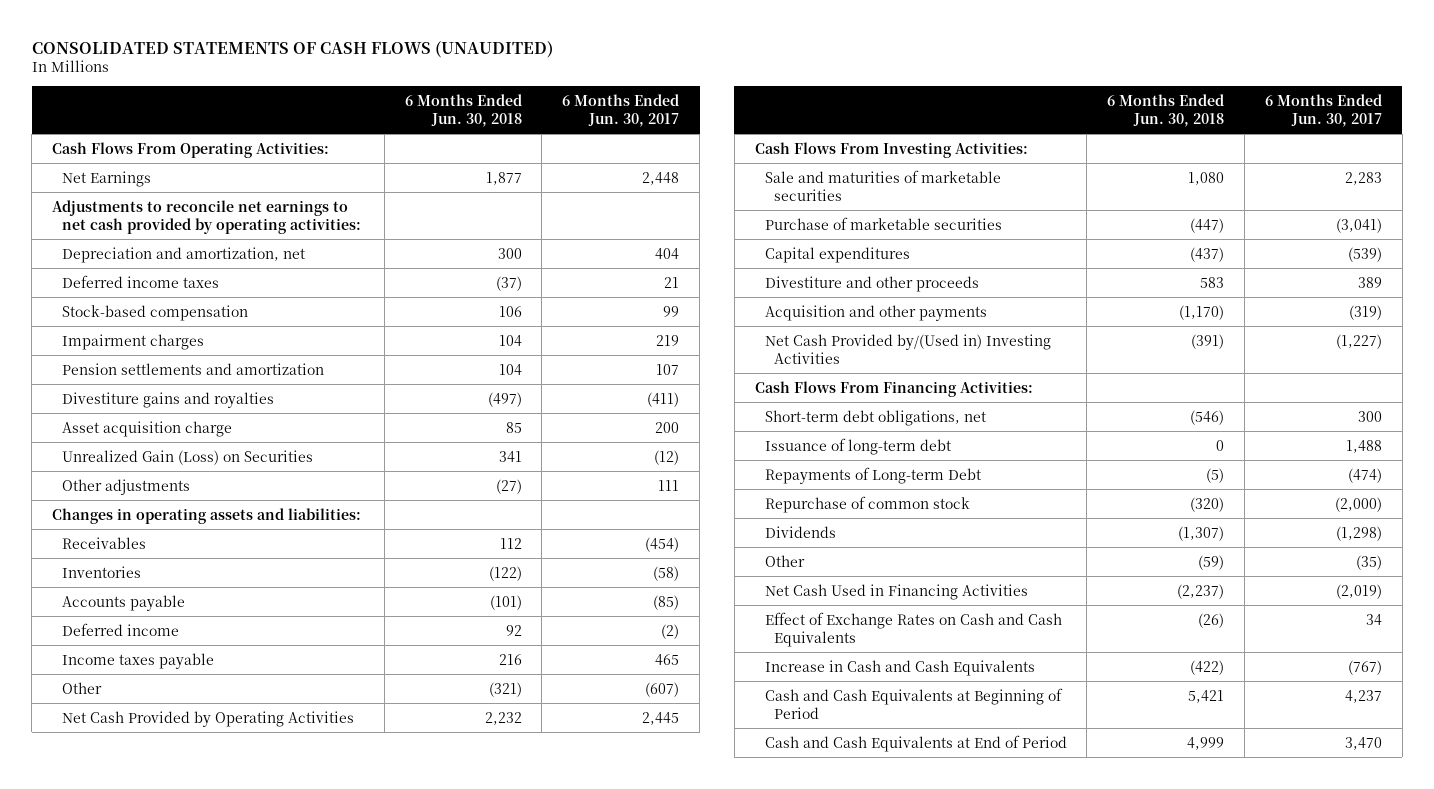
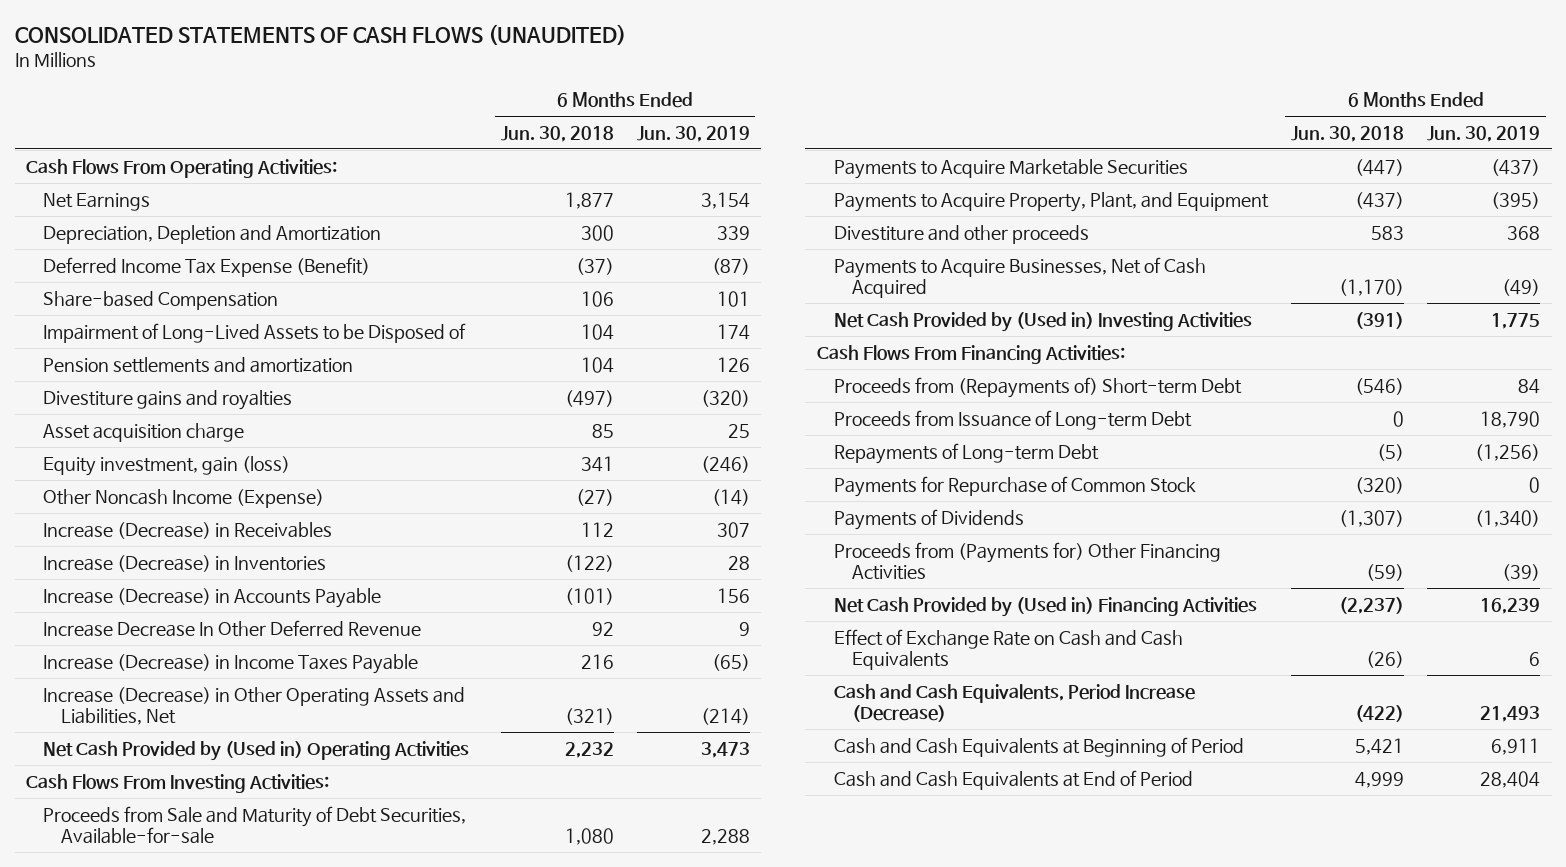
[562,93,680,128] 6 Months Ended Jun. 30, 2017 -> none
none -> [636,125,750,142] Jun. 30, 2019
[52,199,361,234] Adjustments to reconcile net earnings to net cash provided by operating activities: -> none
[61,246,305,263] Depreciation and amortization, net -> [43,224,382,244] Depreciation, Depletion and Amortization
[61,274,219,288] Deferred income taxes -> [43,256,371,277] Deferred Income Tax Expense (Benefit)
[61,304,248,321] Stock-based compensation -> [43,290,279,310] Share-based Compensation
[61,333,204,350] Impairment charges -> [43,322,467,343] Impairment of Long-Lived Assets to be Disposed of
[52,507,362,524] Changes in operating assets and liabilities: -> none
[61,622,179,636] Deferred income -> none
[61,449,313,465] Unrealized Gain (Loss) on Securities -> [43,455,291,476] Equity investment, gain (loss)
[61,478,190,495] Other adjustments -> [43,488,325,508] Other Noncash Income (Expense)
[61,536,146,549] Receivables -> [43,521,333,539] Increase (Decrease) in Receivables
[61,565,141,578] Inventories -> [43,554,327,572] Increase (Decrease) in Inventories
[61,594,185,611] Accounts payable -> [43,587,382,608] Increase (Decrease) in Accounts Payable
none -> [43,619,422,637] Increase Decrease In Other Deferred Revenue
[61,652,214,669] Income taxes payable -> [43,653,419,674] Increase (Decrease) in Income Taxes Payable
[61,681,102,694] Other -> [43,686,466,725] Increase (Decrease) in Other Operating Assets and Liabilities, Net
[61,710,354,727] Net Cash Provided by Operating Activities -> [43,740,470,761] Net Cash Provided by (Used in) Operating Activities
[764,169,1001,201] Sale and maturities of marketable securities -> [43,805,467,844] Proceeds from Sale and Maturity of Debt Securities, Available-for-sale
[764,216,1002,230] Purchase of marketable securities -> [834,158,1189,179] Payments to Acquire Marketable Securities
[764,246,910,263] Capital expenditures -> [834,191,1270,212] Payments to Acquire Property, Plant, and Equipment
[764,304,987,321] Acquisition and other payments -> [834,256,1207,298] Payments to Acquire Businesses, Net of Cash Acquired
[764,333,1051,364] Net Cash Provided by/(Used in) Investing Activities -> [834,311,1253,332] Net Cash Provided by (Used in) Investing Activities
[764,409,986,426] Short-term debt obligations, net -> [834,376,1243,398] Proceeds from (Repayments of) Short-term Debt
[764,437,951,455] Issuance of long-term debt -> [834,409,1193,430] Proceeds from Issuance of Long-term Debt
[764,495,970,513] Repurchase of common stock -> [834,475,1197,497] Payments for Repurchase of Common Stock
[764,525,836,538] Dividends -> [834,508,1025,530] Payments of Dividends
[764,554,805,567] Other -> [834,541,1222,580] Proceeds from (Payments for) Other Financing Activities
[764,583,1028,600] Net Cash Used in Financing Activities -> [834,596,1258,617] Net Cash Provided by (Used in) Financing Activities
[764,611,1062,647] Effect of Exchange Rates on Cash and Cash Equivalents -> [834,628,1184,670] Effect of Exchange Rate on Cash and Cash Equivalents
[764,659,1035,676] Increase in Cash and Cash Equivalents -> [834,683,1196,722] Cash and Cash Equivalents, Period Increase (Decrease)

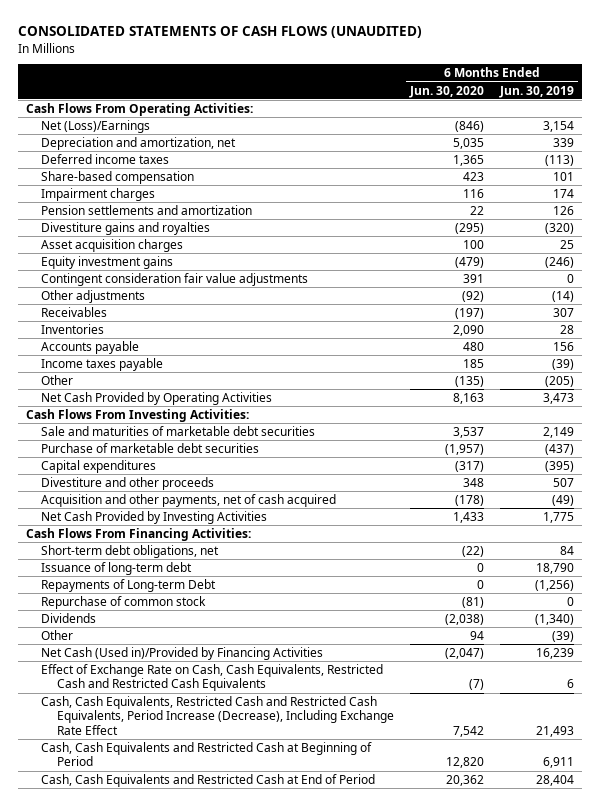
[500,125,614,142] Jun. 30, 2018 -> none
none -> [409,85,485,98] Jun. 30, 2020
[43,192,151,211] Net Earnings -> [41,119,151,133] Net (Loss)/Earnings
[43,224,382,244] Depreciation, Depletion and Amortization -> [41,136,237,150] Depreciation and amortization, net
[43,256,371,277] Deferred Income Tax Expense (Benefit) -> [41,153,170,164] Deferred income taxes
[711,257,750,275] (87) -> [545,154,575,166] (113)
[43,290,279,310] Share-based Compensation -> [41,170,195,184] Share-based compensation
[43,322,467,343] Impairment of Long-Lived Assets to be Disposed of -> [41,187,156,201] Impairment charges
[43,619,422,637] Increase Decrease In Other Deferred Revenue -> none
[43,686,466,725] Increase (Decrease) in Other Operating Assets and Liabilities, Net -> none
[43,422,245,442] Asset acquisition charge -> [41,238,184,252] Asset acquisition charges
[43,455,291,476] Equity investment, gain (loss) -> [41,255,174,269] Equity investment gains
none -> [41,272,309,286] Contingent consideration fair value adjustments
[43,488,325,508] Other Noncash Income (Expense) -> [41,289,146,303] Other adjustments
[43,521,333,539] Increase (Decrease) in Receivables -> [41,306,108,317] Receivables
[43,554,327,572] Increase (Decrease) in Inventories -> [41,323,105,334] Inventories
[43,587,382,608] Increase (Decrease) in Accounts Payable -> [41,340,140,354] Accounts payable
[43,653,419,674] Increase (Decrease) in Income Taxes Payable -> [41,357,164,371] Income taxes payable
[711,653,750,671] (65) -> [552,358,575,370] (39)
none -> [41,374,74,385] Other
[43,740,470,761] Net Cash Provided by (Used in) Operating Activities -> [41,391,273,405] Net Cash Provided by Operating Activities
[43,805,467,844] Proceeds from Sale and Maturity of Debt Securities, Available-for-sale -> [41,425,316,436] Sale and maturities of marketable debt securities
[700,828,750,845] 2,288 -> [543,426,575,438] 2,149
[834,158,1189,179] Payments to Acquire Marketable Securities -> [41,442,260,453] Purchase of marketable debt securities
[834,191,1270,212] Payments to Acquire Property, Plant, and Equipment -> [41,459,157,473] Capital expenditures
[1507,225,1541,240] 368 -> [553,477,575,487] 507
[834,256,1207,298] Payments to Acquire Businesses, Net of Cash Acquired -> [41,493,337,507] Acquisition and other payments, net of cash acquired
[834,311,1253,332] Net Cash Provided by (Used in) Investing Activities -> [41,510,268,524] Net Cash Provided by Investing Activities
[834,376,1243,398] Proceeds from (Repayments of) Short-term Debt -> [41,544,220,558] Short-term debt obligations, net
[834,409,1193,430] Proceeds from Issuance of Long-term Debt -> [41,561,193,575] Issuance of long-term debt
[834,475,1197,497] Payments for Repurchase of Common Stock -> [41,595,207,609] Repurchase of common stock
[834,508,1025,530] Payments of Dividends -> [41,612,97,623] Dividends
[834,541,1222,580] Proceeds from (Payments for) Other Financing Activities -> [41,629,74,640] Other
[834,596,1258,617] Net Cash Provided by (Used in) Financing Activities -> [41,646,324,660] Net Cash (Used in)/Provided by Financing Activities
[834,628,1184,670] Effect of Exchange Rate on Cash and Cash Equivalents -> [41,663,384,692] Effect of Exchange Rate on Cash, Cash Equivalents, Restricted Cash and Restricted Cash Equivalents
[834,683,1196,722] Cash and Cash Equivalents, Period Increase (Decrease) -> [41,695,394,735] Cash, Cash Equivalents, Restricted Cash and Restricted Cash Equivalents, Period Increase (Decrease), Including Exchange Rate Effect
[834,736,1245,757] Cash and Cash Equivalents at Beginning of Period -> [41,741,373,767] Cash, Cash Equivalents and Restricted Cash at Beginning of Period
[834,769,1194,790] Cash and Cash Equivalents at End of Period -> [41,773,376,787] Cash, Cash Equivalents and Restricted Cash at End of Period

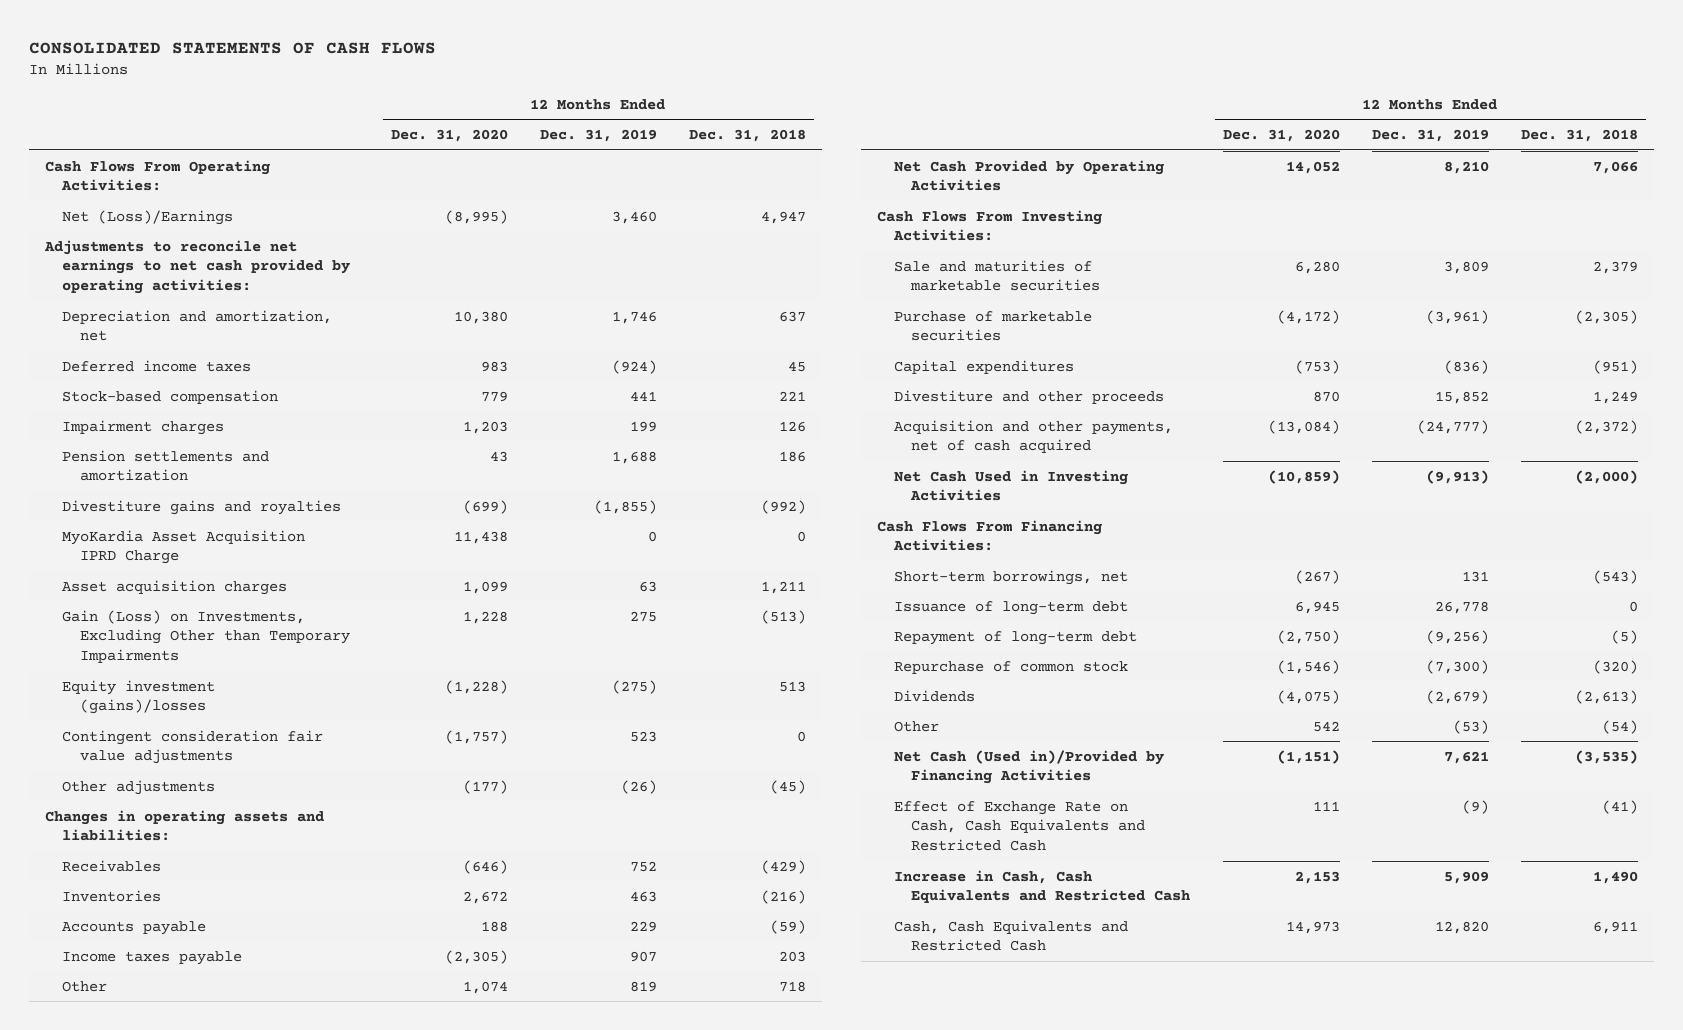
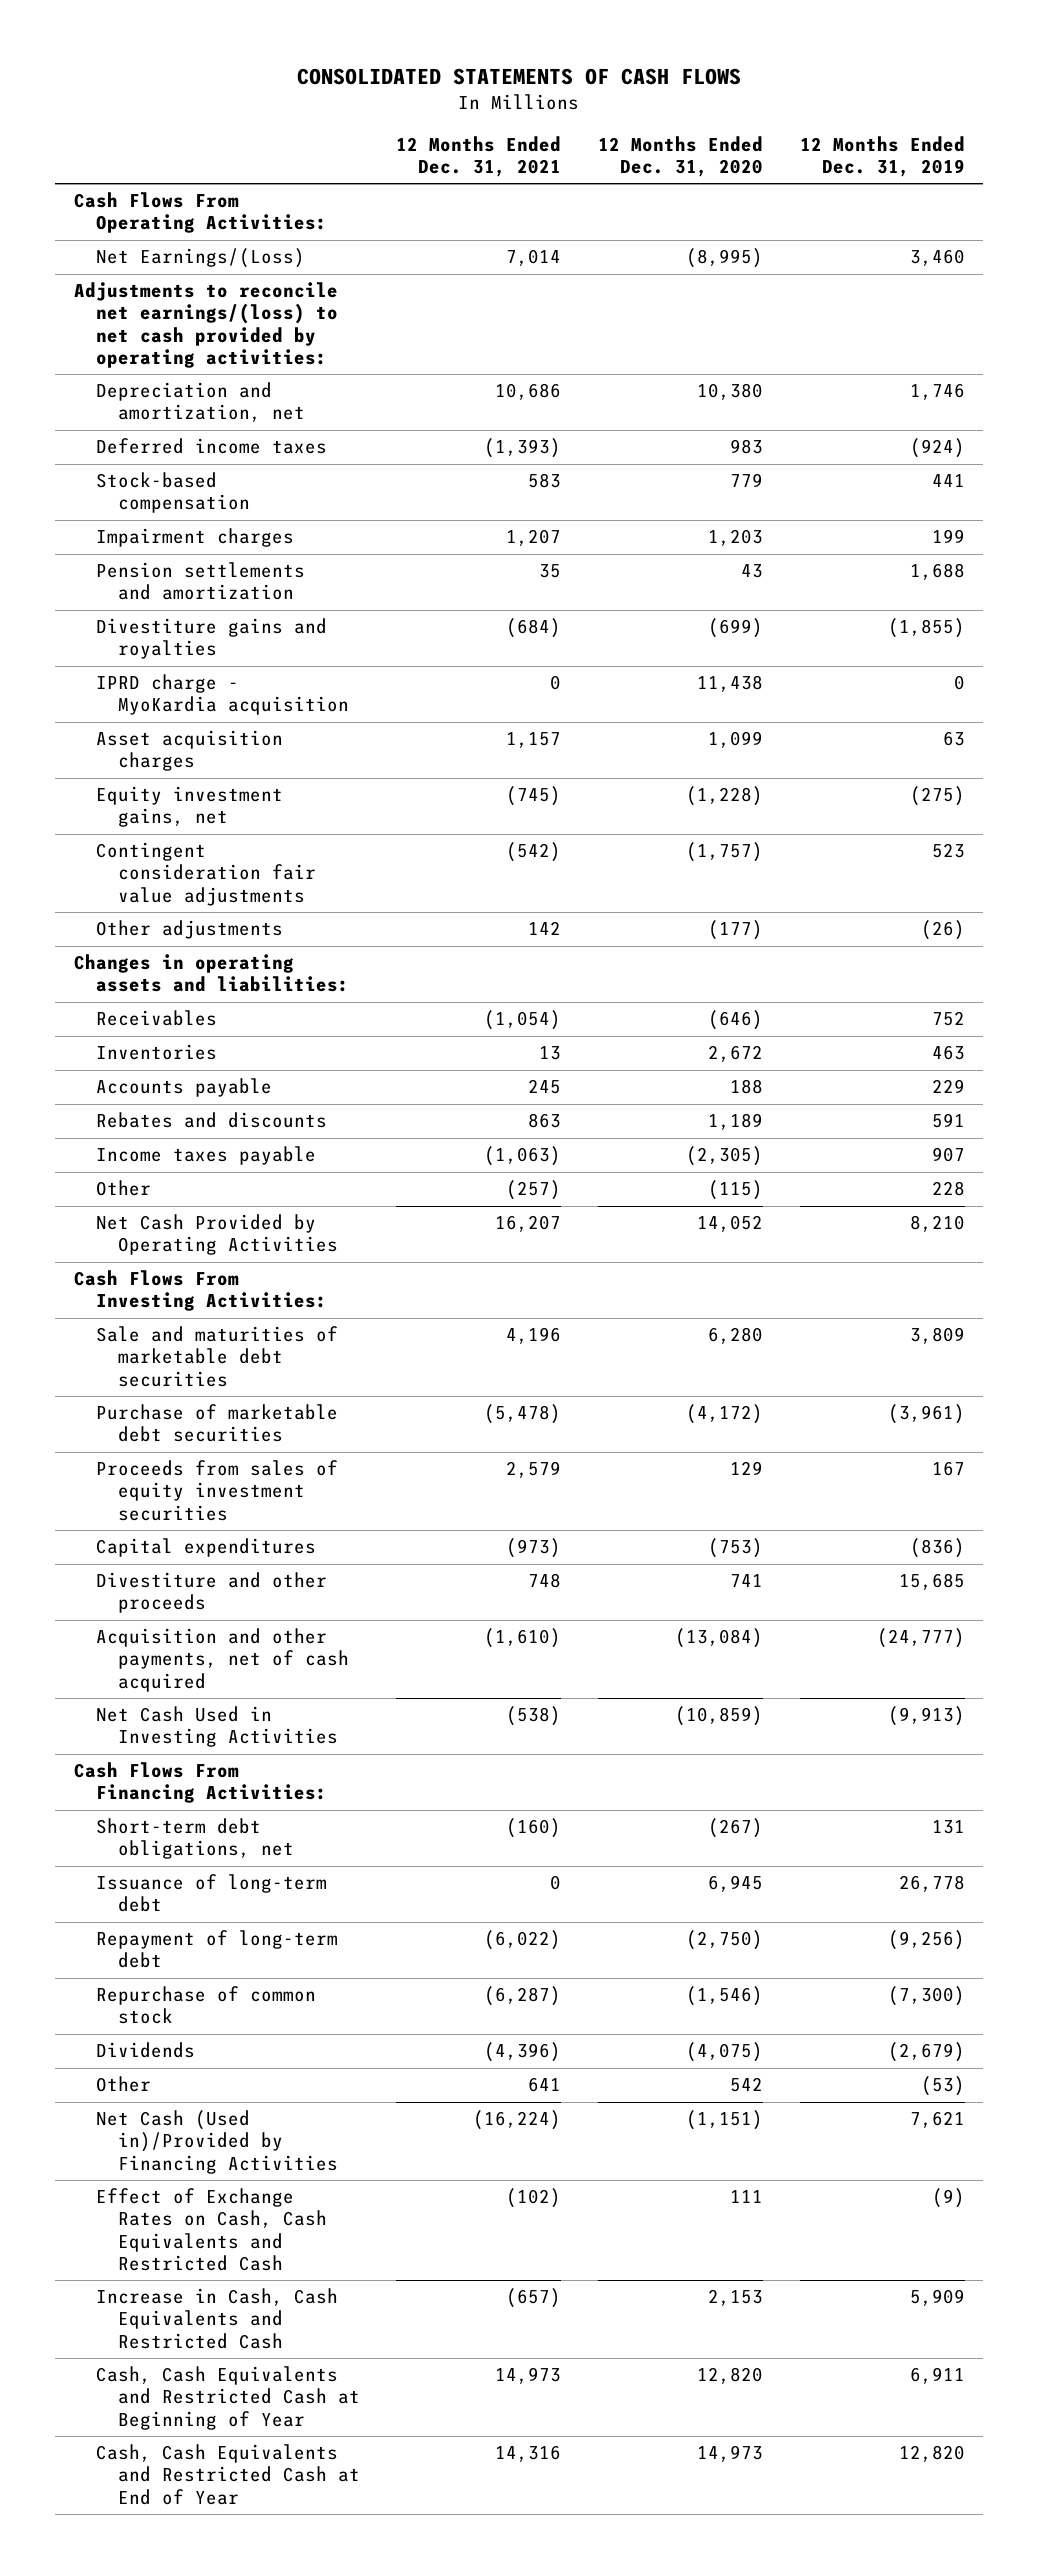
[689,128,807,142] Dec. 31, 2018 -> none
none -> [396,135,562,178] 12 Months Ended Dec. 31, 2021
[62,209,234,225] Net (Loss)/Earnings -> [95,248,305,269] Net Earnings/(Loss)
[43,239,351,295] Adjustments to reconcile net earnings to net cash provided by operating activities: -> [73,282,338,368] Adjustments to reconcile net earnings/(loss) to net cash provided by operating activities:
[62,529,306,565] MyoKardia Asset Acquisition IPRD Charge -> [95,674,349,716] IPRD charge - MyoKardia acquisition
[62,609,350,664] Gain (Loss) on Investments, Excluding Other than Temporary Impairments -> none
[62,679,216,715] Equity investment (gains)/losses -> [95,786,283,828] Equity investment gains, net
none -> [95,1112,327,1129] Rebates and discounts
[462,980,508,994] 1,074 -> [708,1180,764,1201] (115)
[629,980,657,992] 819 -> [931,1181,965,1197] 228
[894,259,1101,292] Sale and maturities of marketable securities -> [95,1326,338,1387] Sale and maturities of marketable debt securities
[894,310,1093,342] Purchase of marketable securities -> [95,1404,338,1443] Purchase of marketable debt securities
none -> [95,1460,338,1521] Proceeds from sales of equity investment securities
[1312,390,1340,402] 870 -> [730,1574,764,1588] 741
[1434,390,1489,404] 15,852 -> [898,1573,965,1591] 15,685
[894,569,1129,585] Short-term borrowings, net -> [95,1818,294,1860] Short-term debt obligations, net
[894,800,1146,852] Effect of Exchange Rate on Cash, Cash Equivalents and Restricted Cash -> [95,2188,327,2271] Effect of Exchange Rates on Cash, Cash Equivalents and Restricted Cash
[894,919,1129,952] Cash, Cash Equivalents and Restricted Cash -> [95,2366,360,2430] Cash, Cash Equivalents and Restricted Cash at Beginning of Year
[1285,920,1340,934] 14,973 -> [697,2367,764,2385] 12,820
[1434,920,1489,934] 12,820 -> [909,2367,965,2385] 6,911
none -> [95,2444,360,2505] Cash, Cash Equivalents and Restricted Cash at End of Year

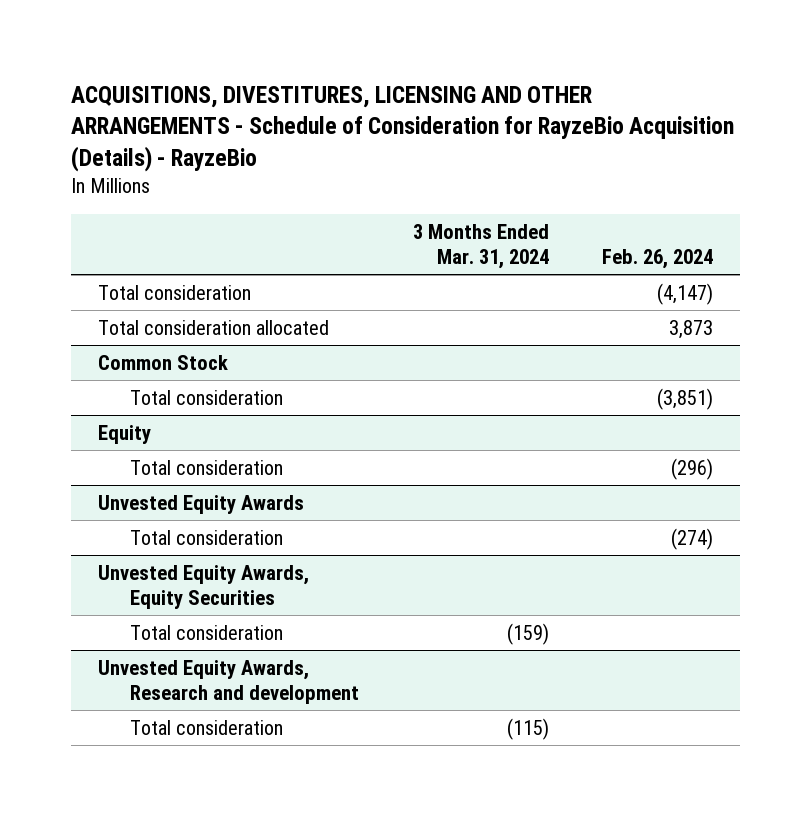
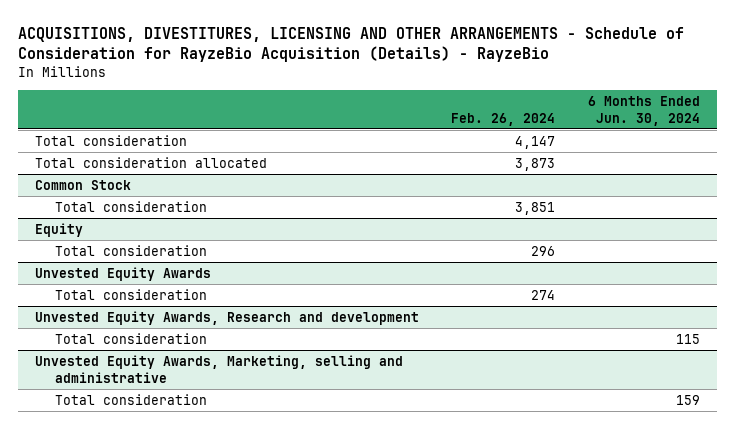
[412,223,549,269] 3 Months Ended Mar. 31, 2024 -> none
none -> [588,95,701,126] 6 Months Ended Jun. 30, 2024
[657,282,714,305] (4,147) -> [515,135,556,149] 4,147
[657,387,714,410] (3,851) -> [515,201,556,215] 3,851
[671,457,714,480] (296) -> [531,245,556,256] 296
[97,564,309,610] Unvested Equity Awards, Equity Securities -> none
[130,624,284,640] Total consideration -> none
[671,527,714,550] (274) -> [531,289,556,300] 274
none -> [34,354,403,383] Unvested Equity Awards, Marketing, selling and administrative
none -> [54,393,207,405] Total consideration

